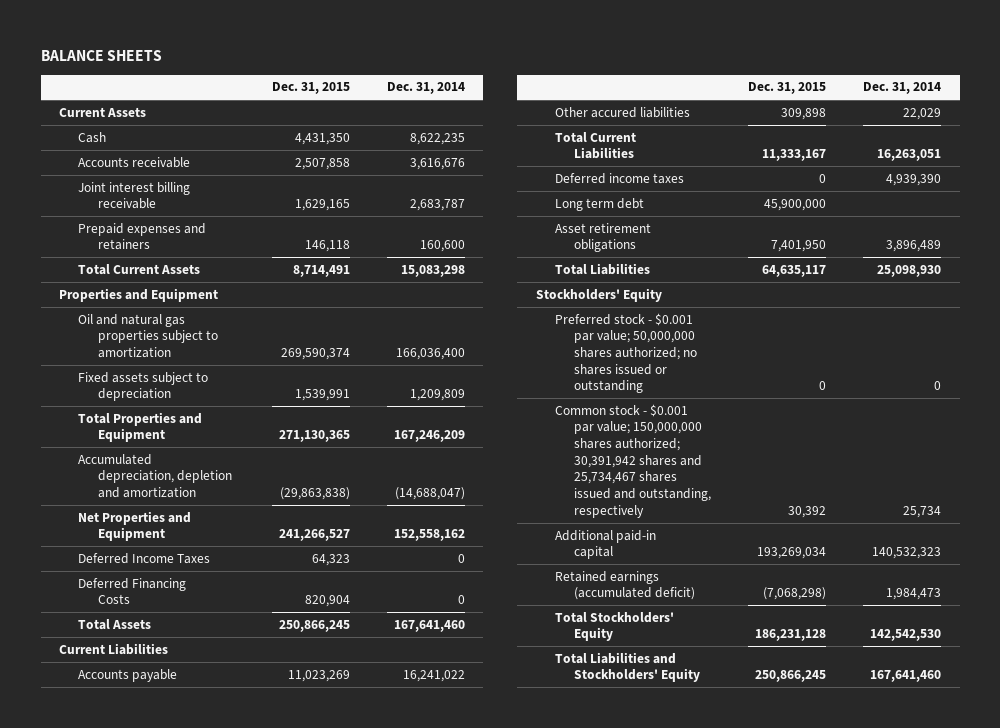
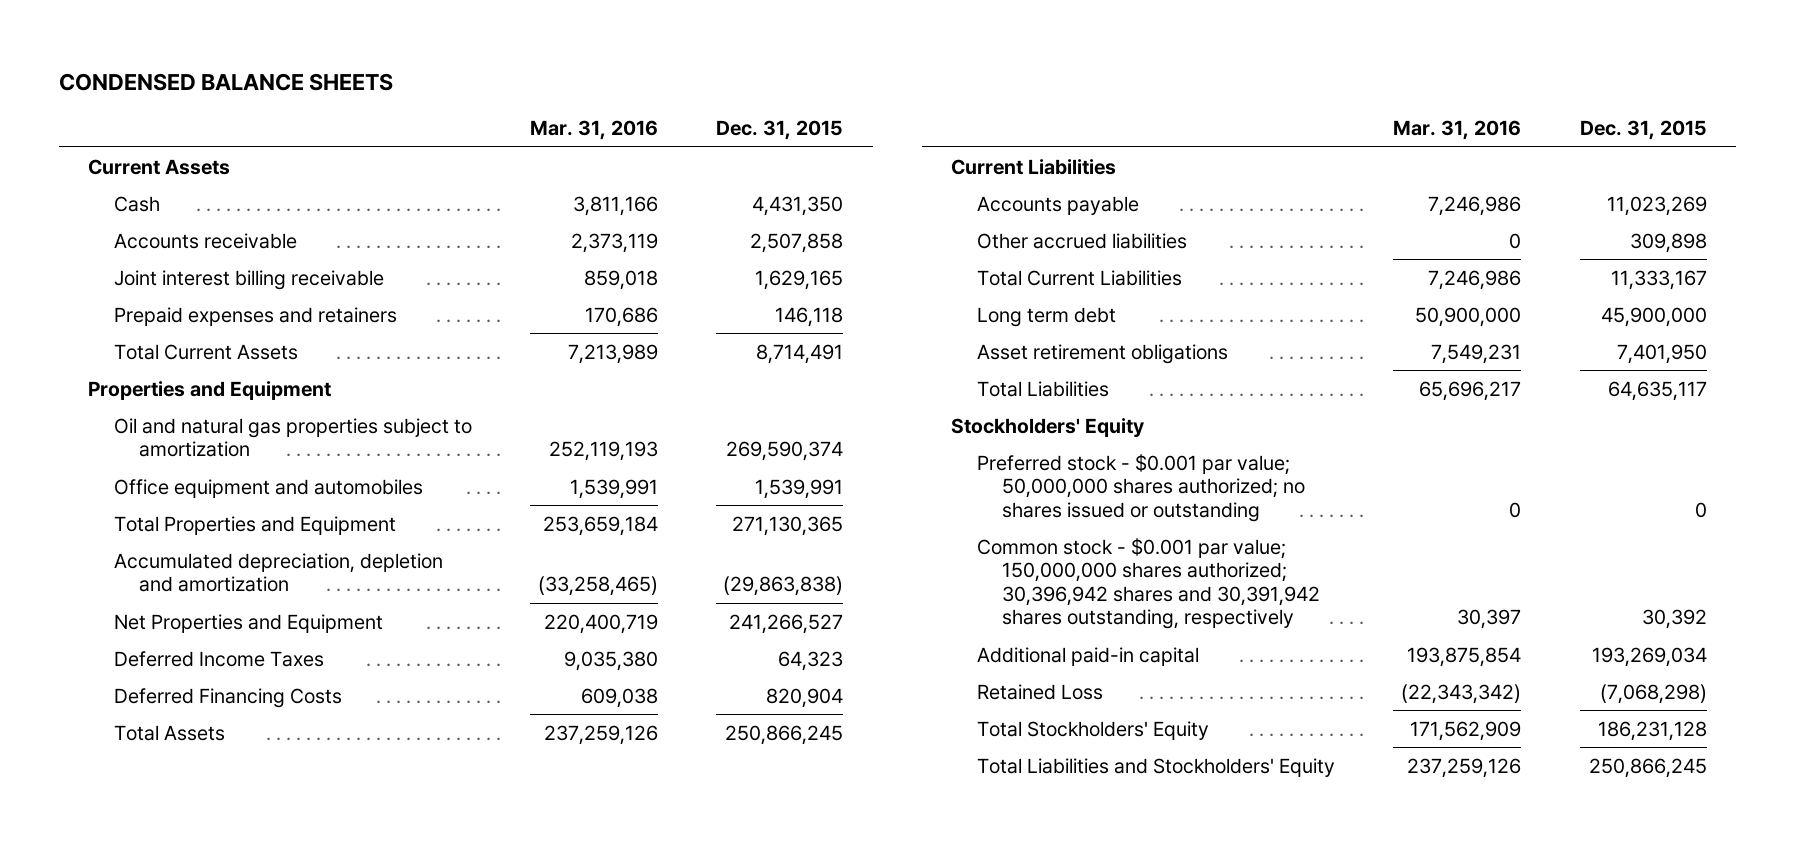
[40,50,162,62] BALANCE SHEETS -> [59,72,394,91] CONDENSED BALANCE SHEETS
[386,82,465,95] Dec. 31, 2014 -> none
none -> [530,120,659,141] Mar. 31, 2016
[78,371,209,402] Fixed assets subject to depreciation -> [113,478,423,498] Office equipment and automobiles
[554,106,690,118] Other accured liabilities -> [976,232,1187,249] Other accrued liabilities
[554,172,684,184] Deferred income taxes -> none
[554,403,712,518] Common stock - $0.001 par value; 150,000,000 shares authorized; 30,391,942 shares and 25,734,467 shares issued and outstanding, respectively -> [976,537,1321,629] Common stock - $0.001 par value; 150,000,000 shares authorized; 30,396,942 shares and 30,391,942 shares outstanding, respectively
[554,570,696,601] Retained earnings (accumulated deficit) -> [976,683,1103,700] Retained Loss

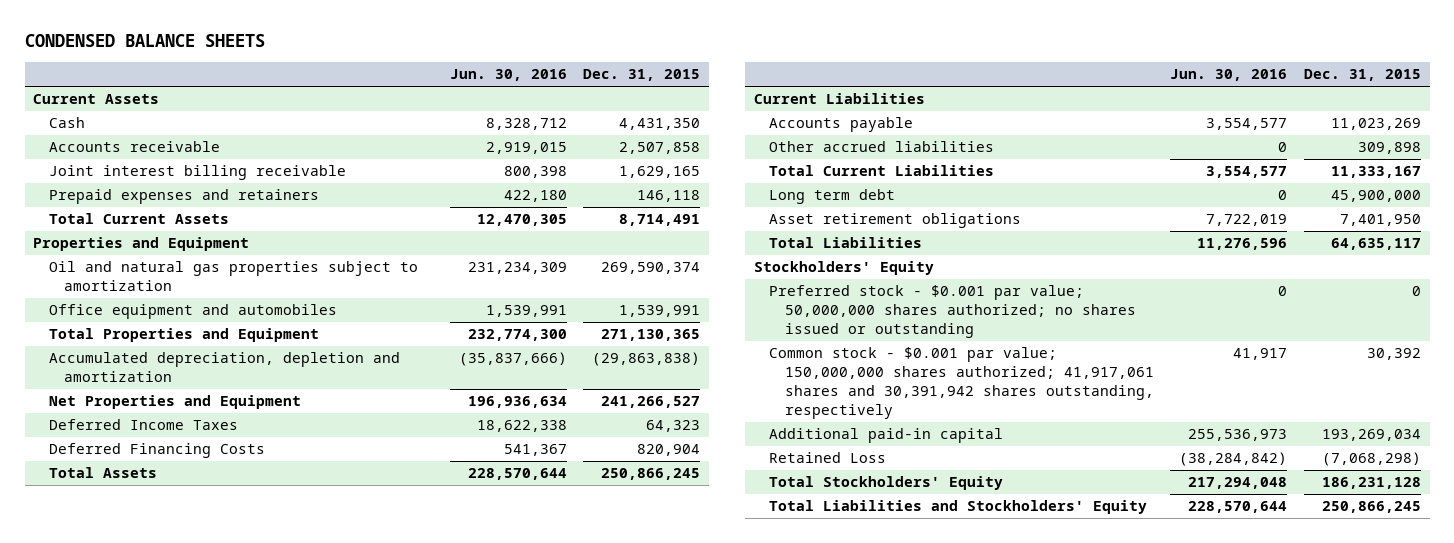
[530,120,659,141] Mar. 31, 2016 -> none
none -> [449,69,567,82] Jun. 30, 2016
[976,537,1321,629] Common stock - $0.001 par value; 150,000,000 shares authorized; 30,396,942 shares and 30,391,942 shares outstanding, respectively -> [769,347,1154,420] Common stock - $0.001 par value; 150,000,000 shares authorized; 41,917,061 shares and 30,391,942 shares outstanding, respectively

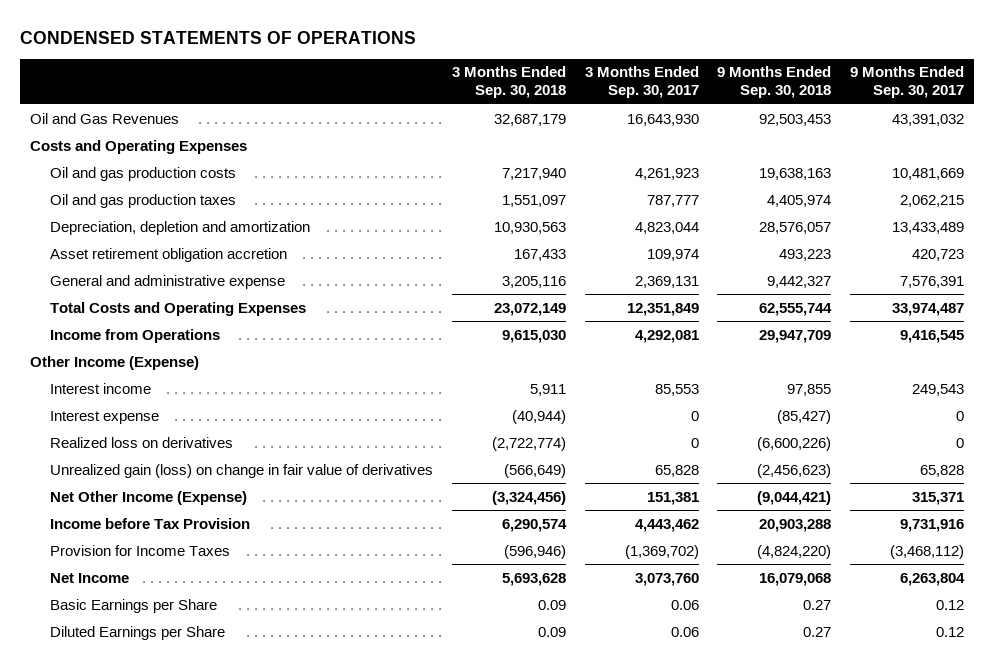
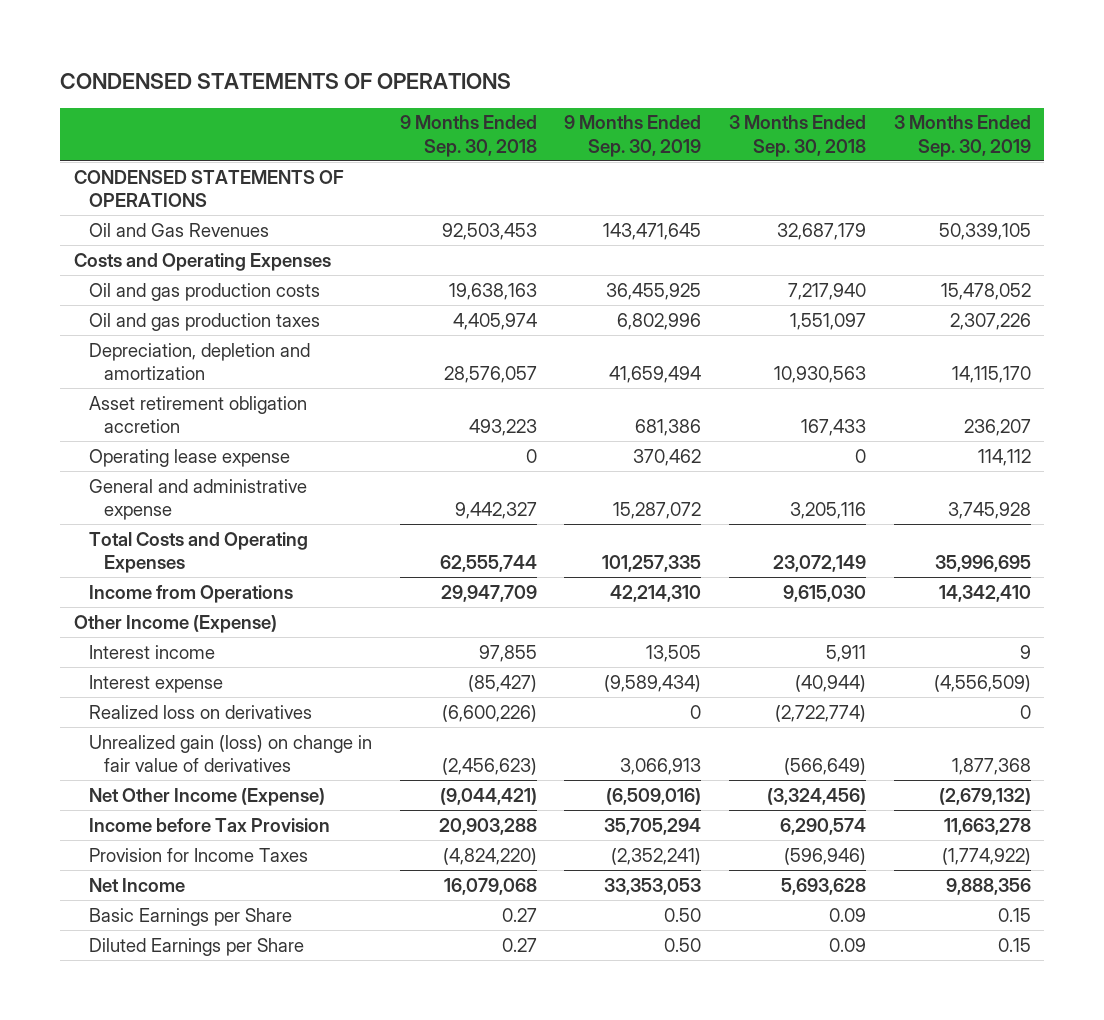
[584,66,699,99] 3 Months Ended Sep. 30, 2017 -> none
[850,66,965,99] 9 Months Ended Sep. 30, 2017 -> none
none -> [564,115,702,157] 9 Months Ended Sep. 30, 2019
none -> [893,115,1031,157] 3 Months Ended Sep. 30, 2019
none -> [73,169,344,208] CONDENSED STATEMENTS OF OPERATIONS
none -> [88,448,290,467] Operating lease expense

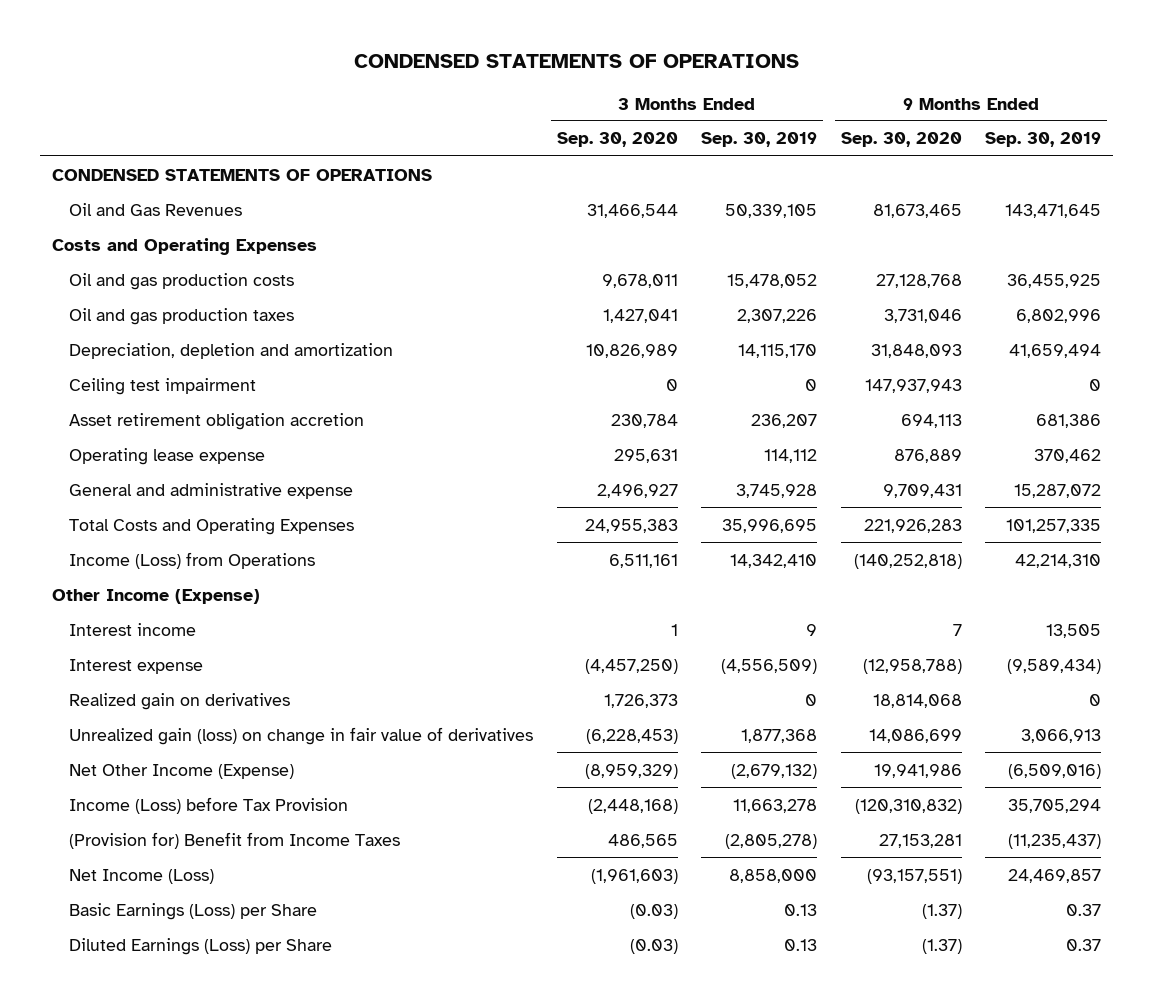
[399,115,537,157] 9 Months Ended Sep. 30, 2018 -> none
[728,115,866,157] 3 Months Ended Sep. 30, 2018 -> none
none -> [556,132,678,148] Sep. 30, 2020
none -> [840,132,962,148] Sep. 30, 2020
none -> [69,377,257,395] Ceiling test impairment
[88,584,293,603] Income from Operations -> [69,551,316,569] Income (Loss) from Operations
[88,704,312,719] Realized loss on derivatives -> [69,692,291,710] Realized gain on derivatives
[88,817,330,832] Income before Tax Provision -> [69,796,349,814] Income (Loss) before Tax Provision
[88,847,308,862] Provision for Income Taxes -> [69,831,401,849] (Provision for) Benefit from Income Taxes
[611,847,702,865] (2,352,241) -> [1008,833,1102,849] (11,235,437)
[941,847,1031,865] (1,774,922) -> [725,833,818,849] (2,805,278)
[88,877,185,892] Net Income -> [69,868,215,884] Net Income (Loss)
[604,877,702,895] 33,353,053 -> [1008,868,1102,883] 24,469,857
[945,877,1031,895] 9,888,356 -> [729,868,818,883] 8,858,000
[88,907,292,926] Basic Earnings per Share -> [69,902,318,920] Basic Earnings (Loss) per Share
[664,907,702,922] 0.50 -> [1066,903,1102,916] 0.37
[997,907,1031,922] 0.15 -> [784,903,818,916] 0.13
[88,937,304,956] Diluted Earnings per Share -> [69,937,333,955] Diluted Earnings (Loss) per Share
[664,937,702,952] 0.50 -> [1066,938,1102,951] 0.37
[997,937,1031,952] 0.15 -> [784,938,818,951] 0.13

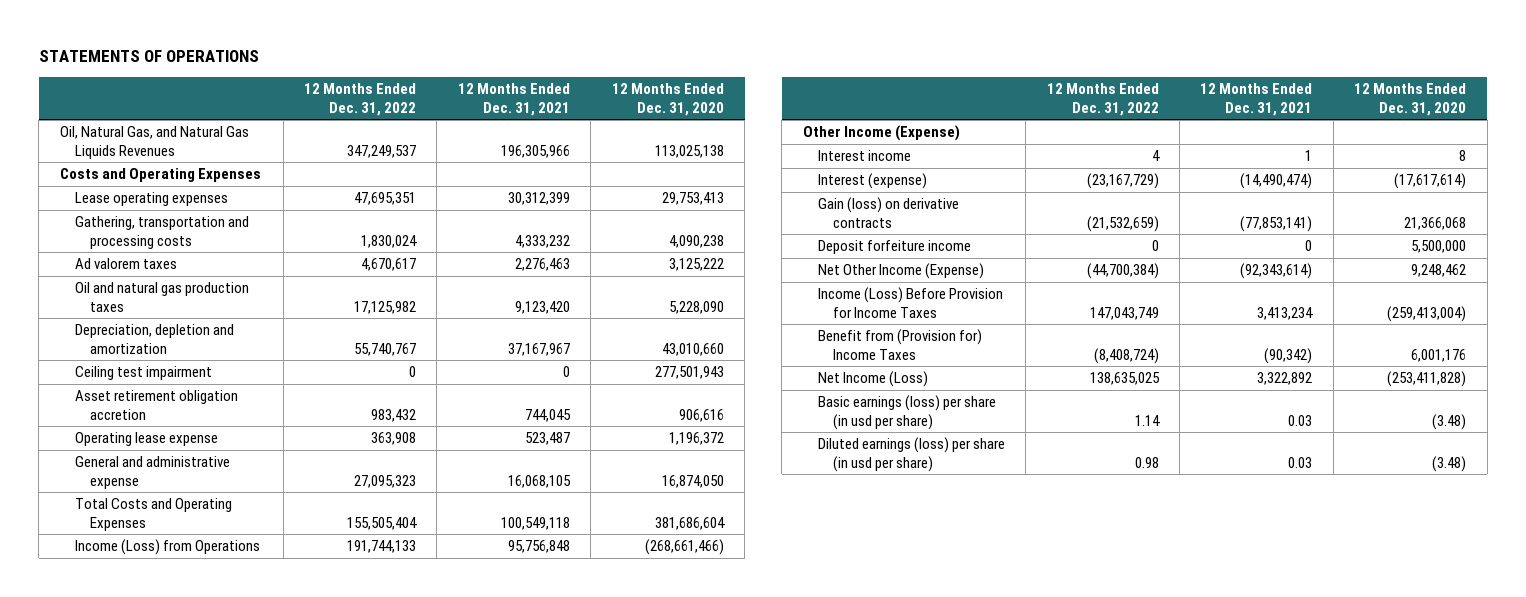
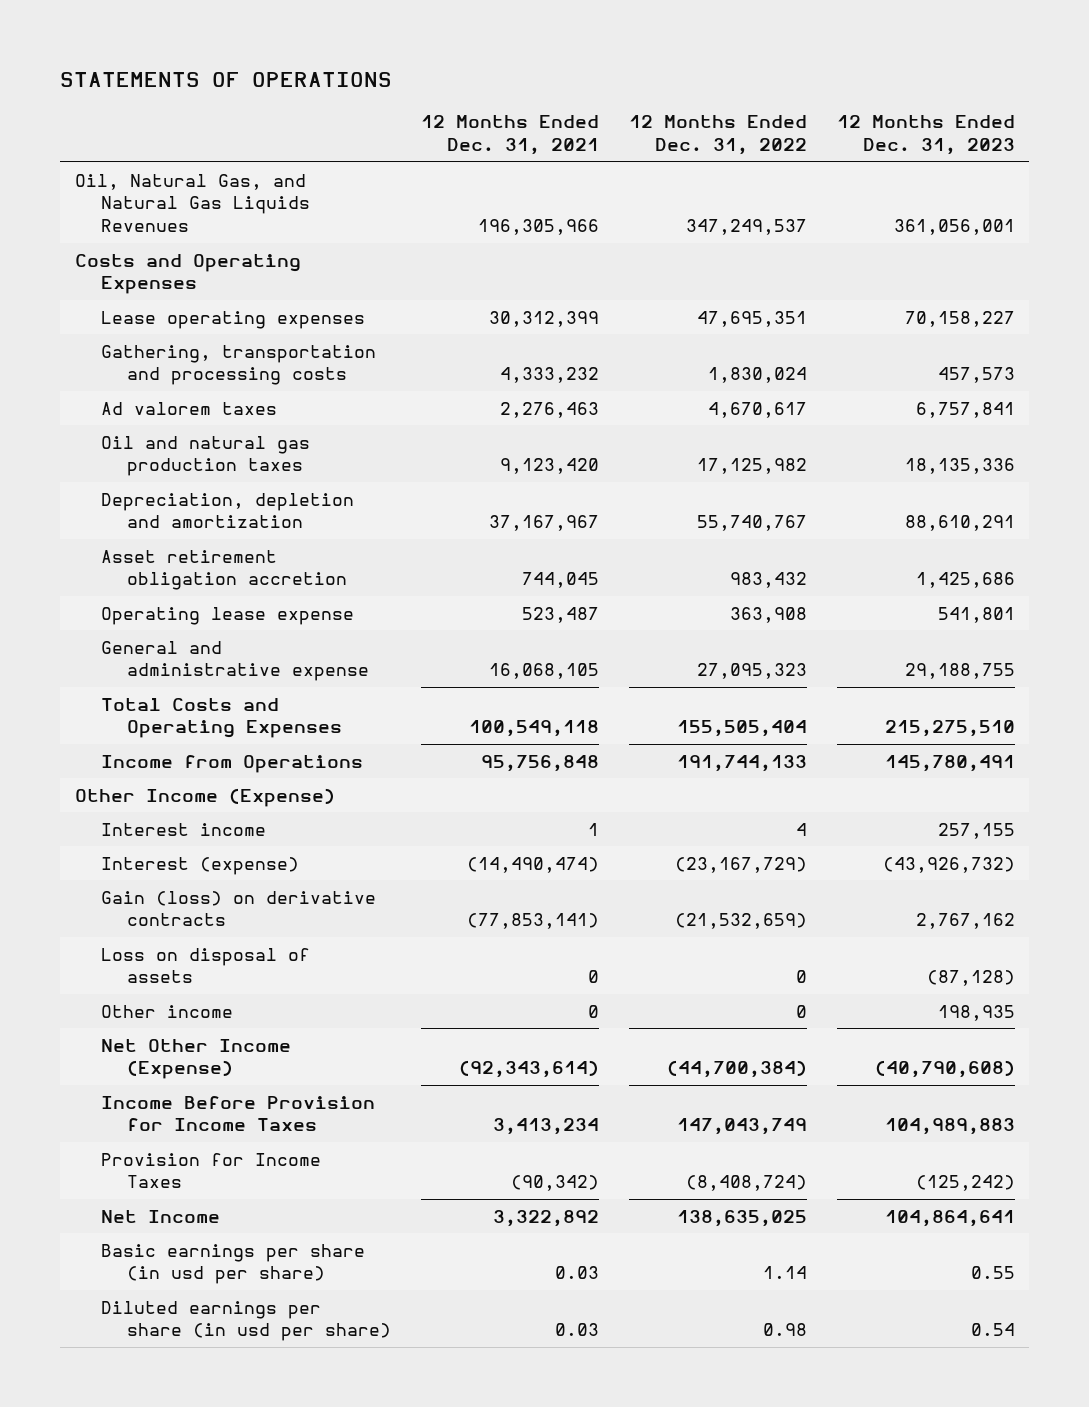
[611,83,724,116] 12 Months Ended Dec. 31, 2020 -> none
none -> [836,115,1015,156] 12 Months Ended Dec. 31, 2023
[75,366,213,381] Ceiling test impairment -> none
[75,539,261,556] Income (Loss) from Operations -> [100,754,363,773] Income from Operations
[817,240,971,255] Deposit forfeiture income -> none
none -> [100,947,310,984] Loss on disposal of assets
none -> [100,1004,233,1018] Other income
[817,287,1003,318] Income (Loss) Before Provision for Income Taxes -> [100,1095,375,1132] Income Before Provision for Income Taxes
[817,329,982,360] Benefit from (Provision for) Income Taxes -> [100,1152,321,1189] Provision for Income Taxes
[817,371,928,388] Net Income (Loss) -> [100,1209,220,1223] Net Income
[817,395,996,430] Basic earnings (loss) per share (in usd per share) -> [100,1243,365,1285] Basic earnings per share (in usd per share)
[817,437,1005,472] Diluted earnings (loss) per share (in usd per share) -> [100,1300,392,1342] Diluted earnings per share (in usd per share)

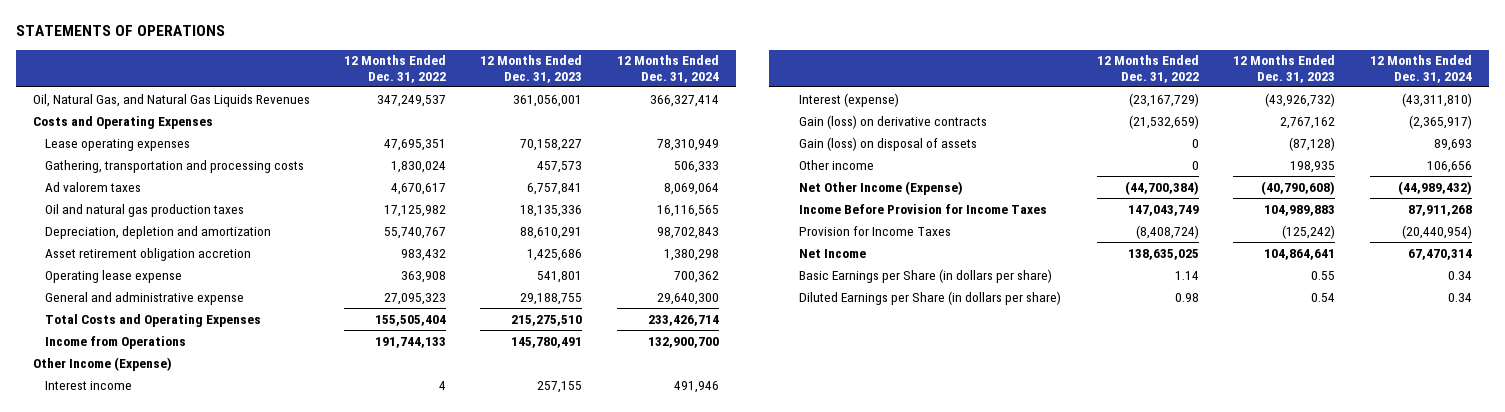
[420,115,599,156] 12 Months Ended Dec. 31, 2021 -> none
none -> [616,55,719,83] 12 Months Ended Dec. 31, 2024
[100,947,310,984] Loss on disposal of assets -> [798,136,977,151] Gain (loss) on disposal of assets
[100,1243,365,1285] Basic earnings per share (in usd per share) -> [798,268,1052,283] Basic Earnings per Share (in dollars per share)
[100,1300,392,1342] Diluted earnings per share (in usd per share) -> [798,290,1061,305] Diluted Earnings per Share (in dollars per share)

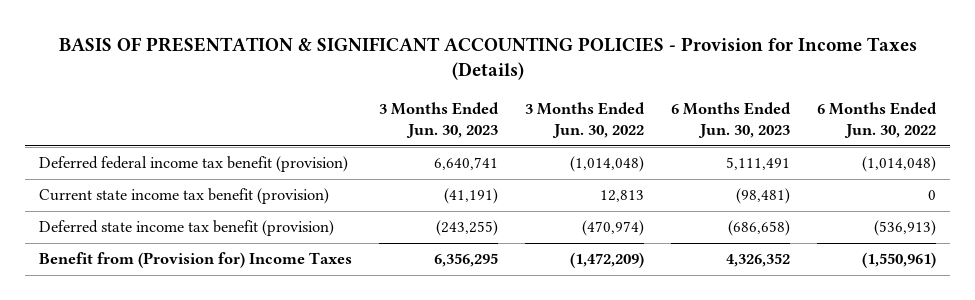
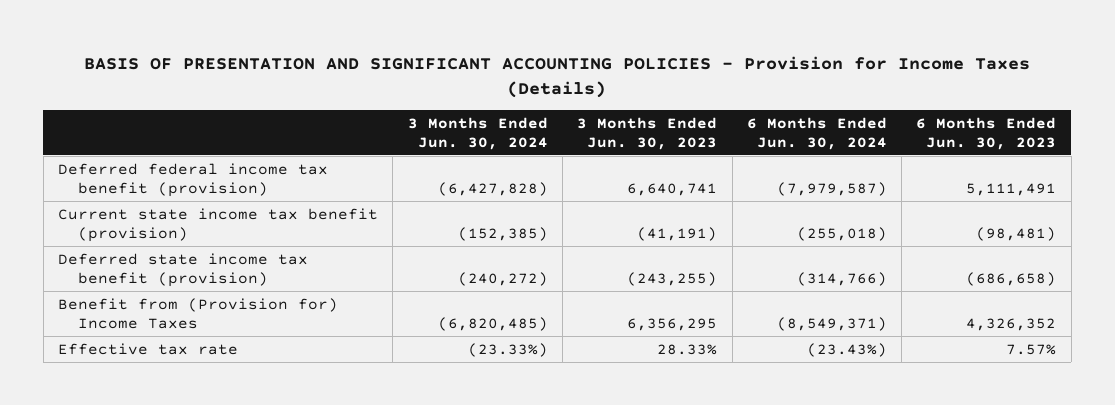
[58,36,917,81] BASIS OF PRESENTATION & SIGNIFICANT ACCOUNTING POLICIES - Provision for Income Taxes (Details) -> [84,55,1031,98] BASIS OF PRESENTATION AND SIGNIFICANT ACCOUNTING POLICIES - Provision for Income Taxes (Details)
[525,101,646,139] 3 Months Ended Jun. 30, 2022 -> none
[817,101,938,139] 6 Months Ended Jun. 30, 2022 -> none
none -> [407,116,548,150] 3 Months Ended Jun. 30, 2024
none -> [746,116,887,150] 6 Months Ended Jun. 30, 2024
none -> [58,342,239,355] Effective tax rate

